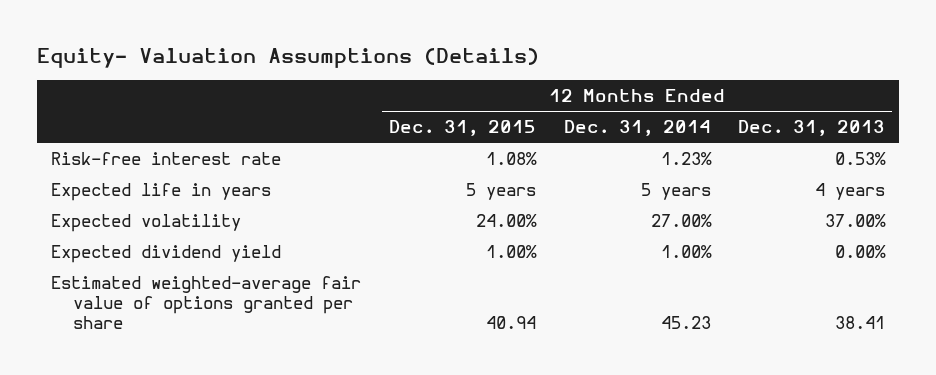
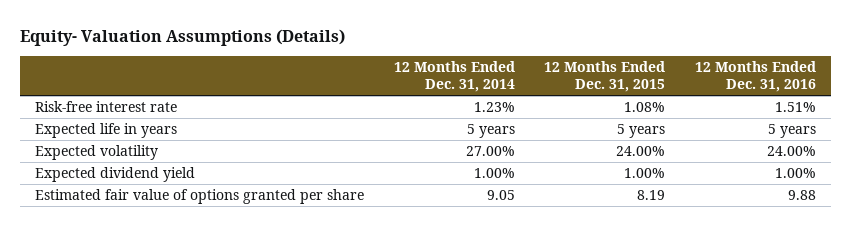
[738,120,886,137] Dec. 31, 2013 -> none
none -> [694,61,816,93] 12 Months Ended Dec. 31, 2016
[50,275,361,329] Estimated weighted-average fair value of options granted per share -> [34,189,364,205] Estimated fair value of options granted per share
[485,315,536,329] 40.94 -> [637,190,666,201] 8.19
[660,315,711,329] 45.23 -> [486,190,515,201] 9.05

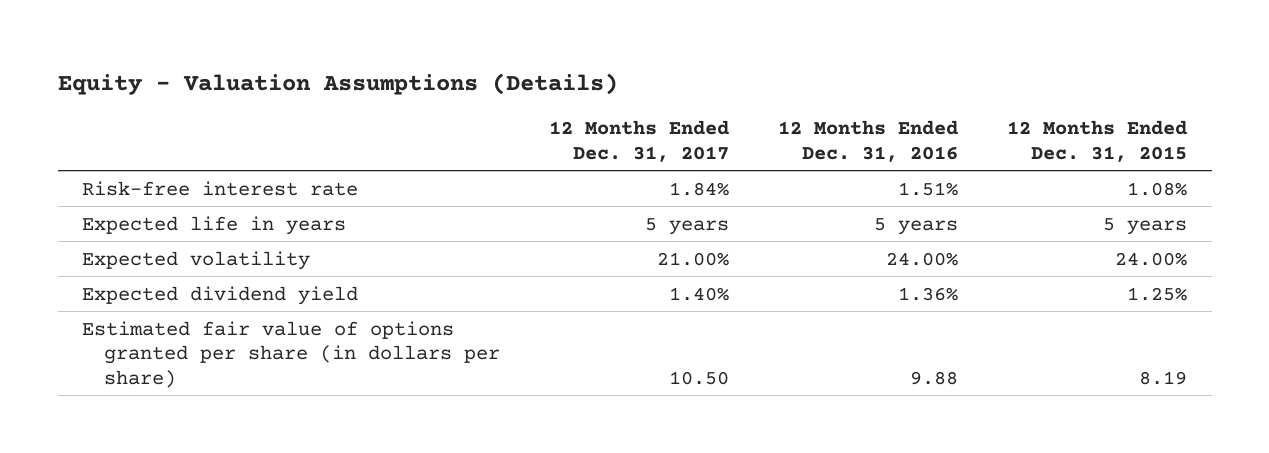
[20,29,346,47] Equity- Valuation Assumptions (Details) -> [57,72,618,95] Equity - Valuation Assumptions (Details)
[393,61,515,93] 12 Months Ended Dec. 31, 2014 -> none
none -> [549,119,730,162] 12 Months Ended Dec. 31, 2017
[624,168,666,179] 1.00% -> [1127,286,1188,301] 1.25%
[774,168,816,179] 1.00% -> [898,286,959,301] 1.36%
[34,189,364,205] Estimated fair value of options granted per share -> [82,320,500,388] Estimated fair value of options granted per share (in dollars per share)

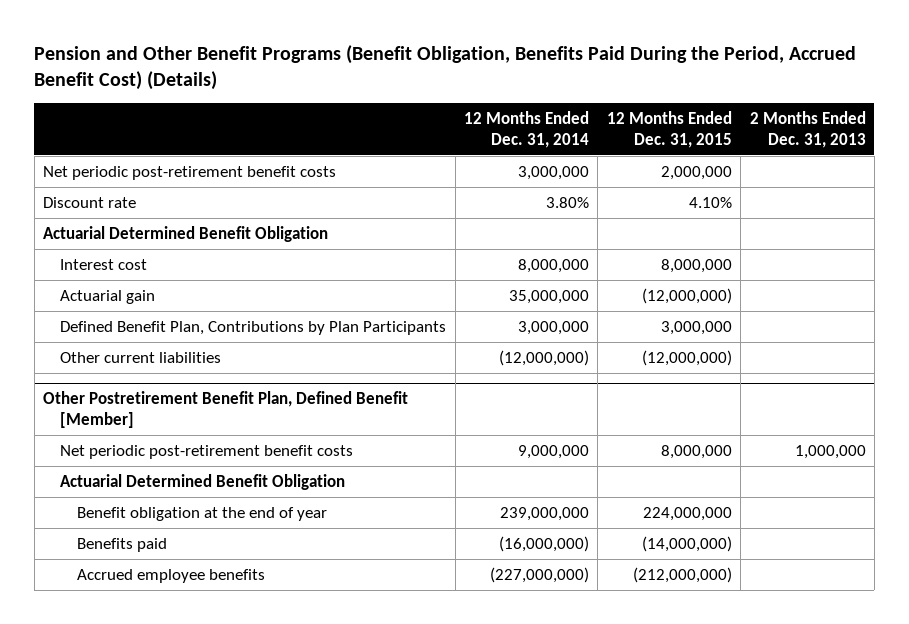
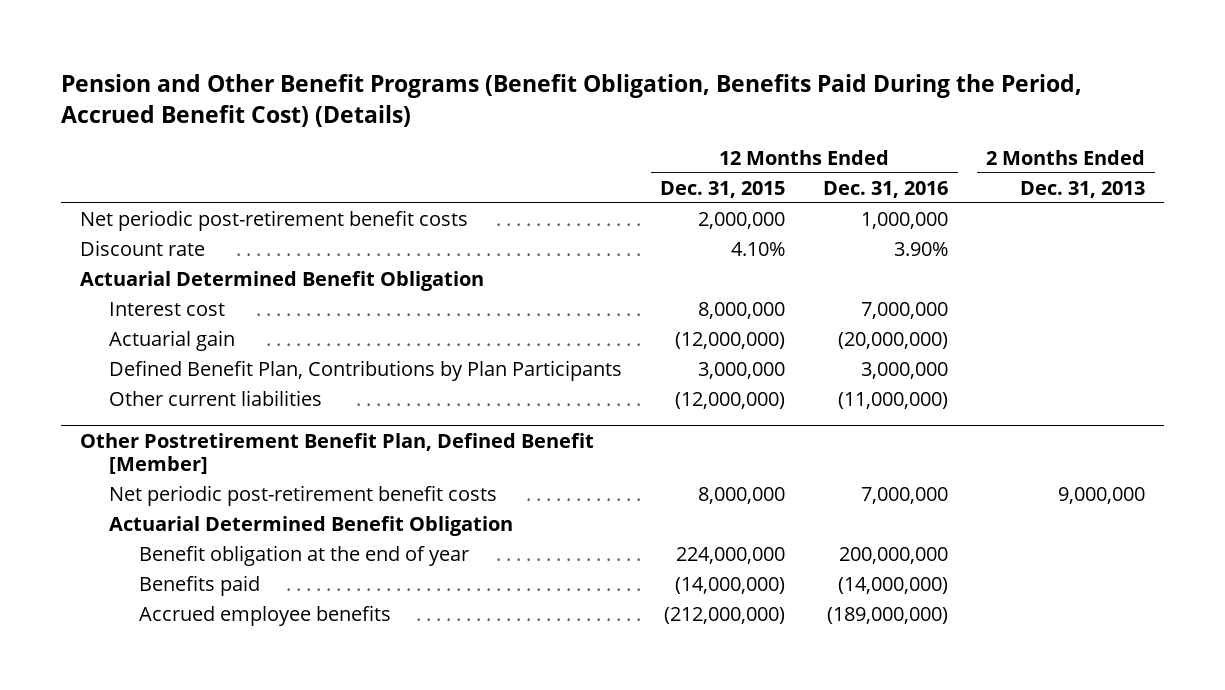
[463,111,589,148] 12 Months Ended Dec. 31, 2014 -> none
none -> [823,180,949,198] Dec. 31, 2016
[794,444,866,459] 1,000,000 -> [1058,487,1146,505] 9,000,000

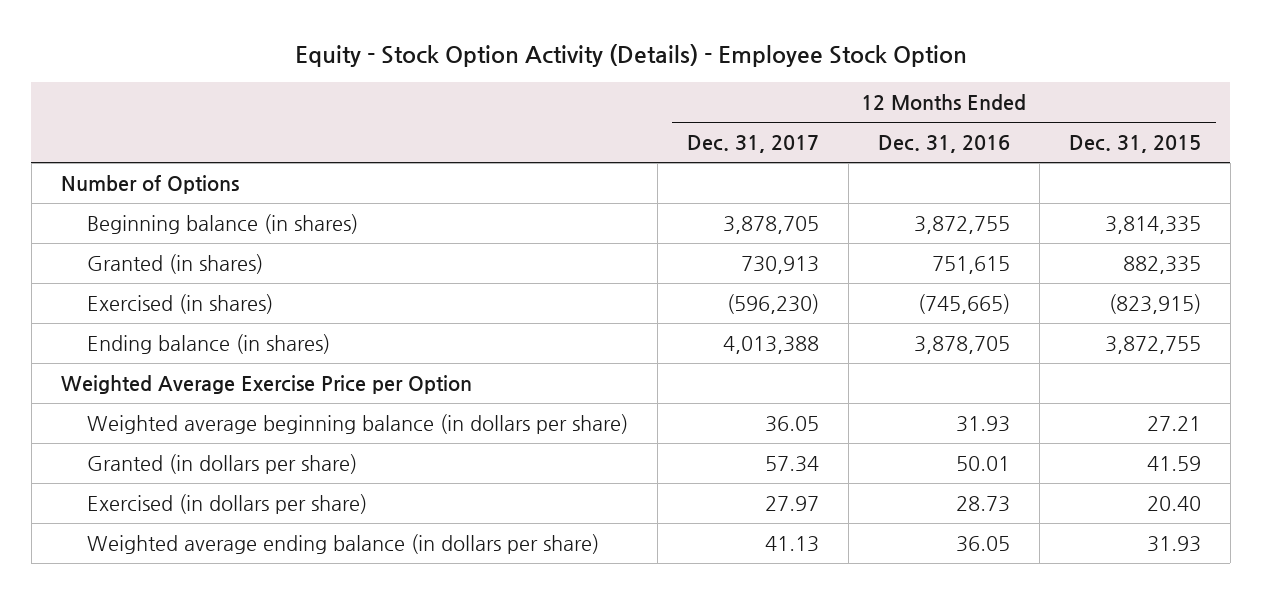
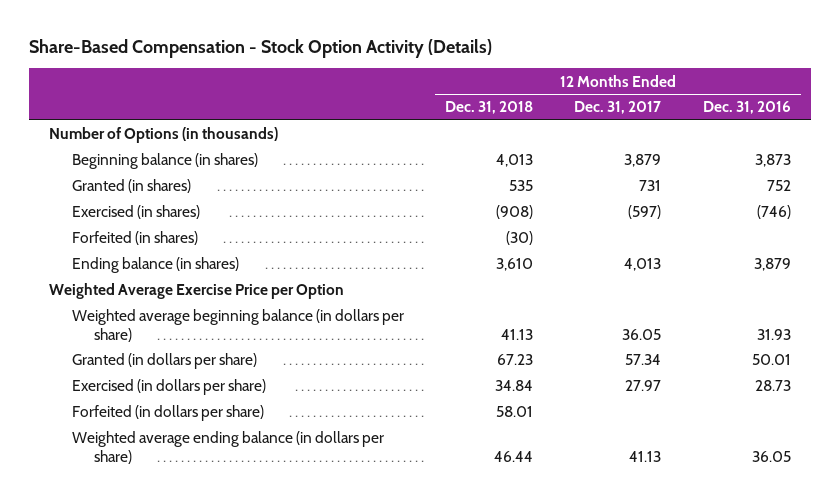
[294,44,967,68] Equity - Stock Option Activity (Details) - Employee Stock Option -> [28,38,492,58] Share-Based Compensation - Stock Option Activity (Details)
[1068,135,1201,154] Dec. 31, 2015 -> none
none -> [444,101,533,115] Dec. 31, 2018
[60,175,239,195] Number of Options -> [49,127,279,144] Number of Options (in thousands)
[723,216,820,235] 3,878,705 -> [624,154,662,168] 3,879
[914,216,1011,235] 3,872,755 -> [754,154,791,168] 3,873
[741,256,820,275] 730,913 -> [639,180,662,192] 731
[932,256,1011,275] 751,615 -> [766,180,791,192] 752
[727,294,820,315] (596,230) -> [628,205,662,220] (597)
[918,294,1011,315] (745,665) -> [756,205,791,220] (746)
none -> [71,231,198,246] Forfeited (in shares)
[723,336,820,355] 4,013,388 -> [624,258,662,272] 4,013
[914,336,1011,355] 3,878,705 -> [753,258,791,272] 3,879
none -> [71,405,264,422] Forfeited (in dollars per share)

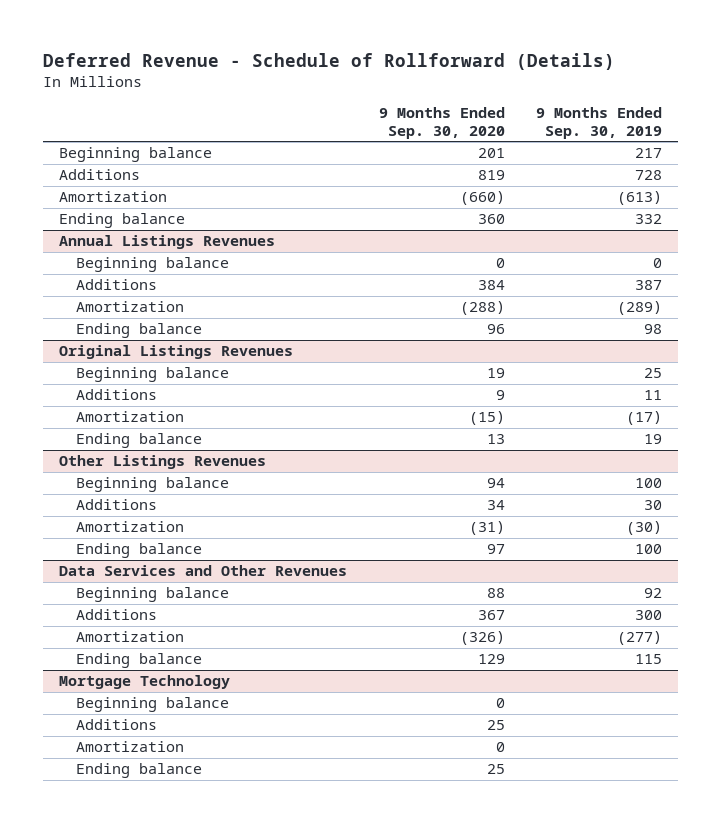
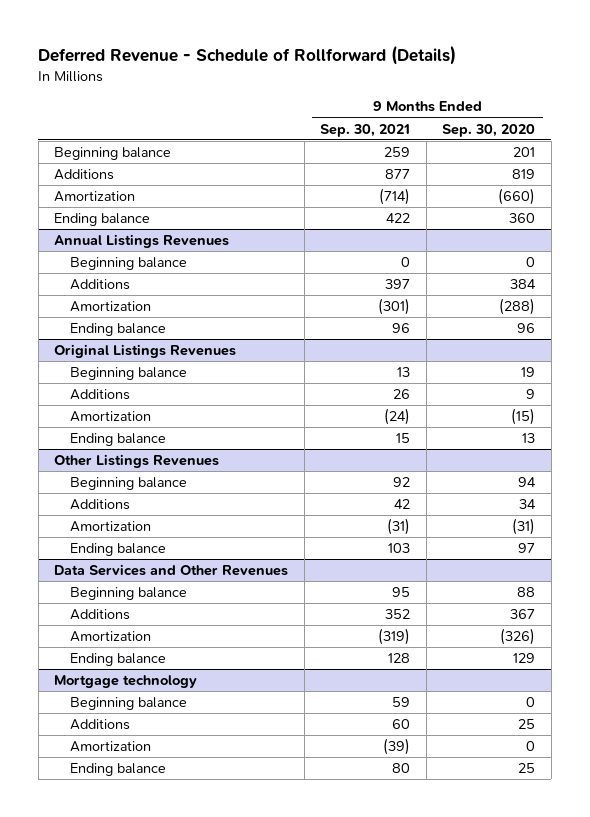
[536,107,663,139] 9 Months Ended Sep. 30, 2019 -> none
none -> [320,123,411,137] Sep. 30, 2021
[59,675,231,690] Mortgage Technology -> [54,675,198,689] Mortgage technology

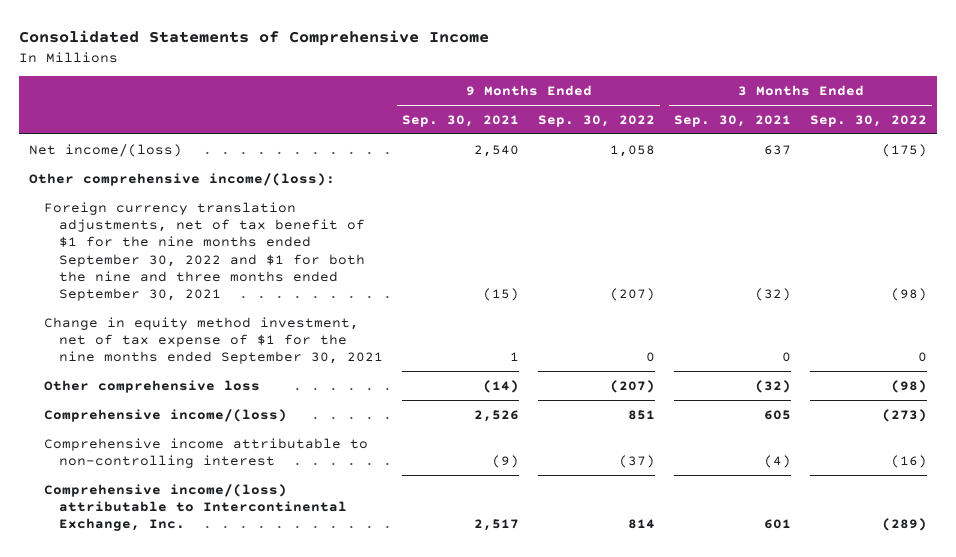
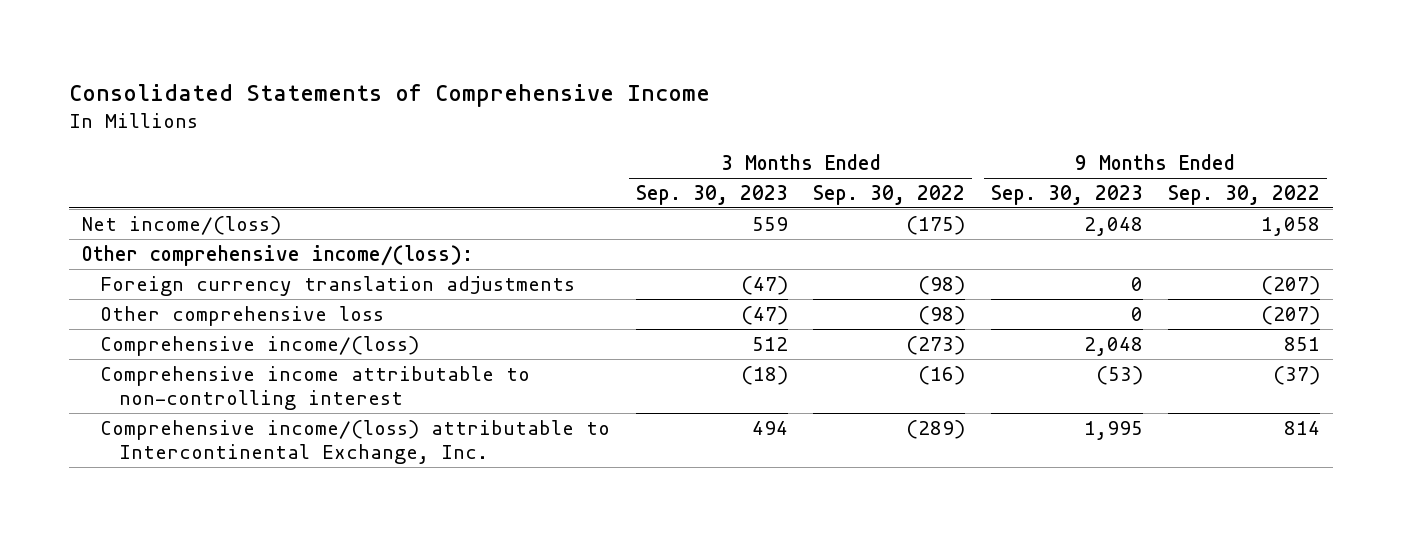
[402,114,520,127] Sep. 30, 2021 -> none
[674,114,792,127] Sep. 30, 2021 -> none
none -> [635,184,788,205] Sep. 30, 2023
none -> [990,184,1143,205] Sep. 30, 2023
[43,316,383,365] Change in equity method investment, net of tax expense of $1 for the nine months ended September 30, 2021 -> none
[43,201,365,302] Foreign currency translation adjustments, net of tax benefit of $1 for the nine months ended September 30, 2022 and $1 for both the nine and three months ended September 30, 2021 -> [100,275,576,296] Foreign currency translation adjustments

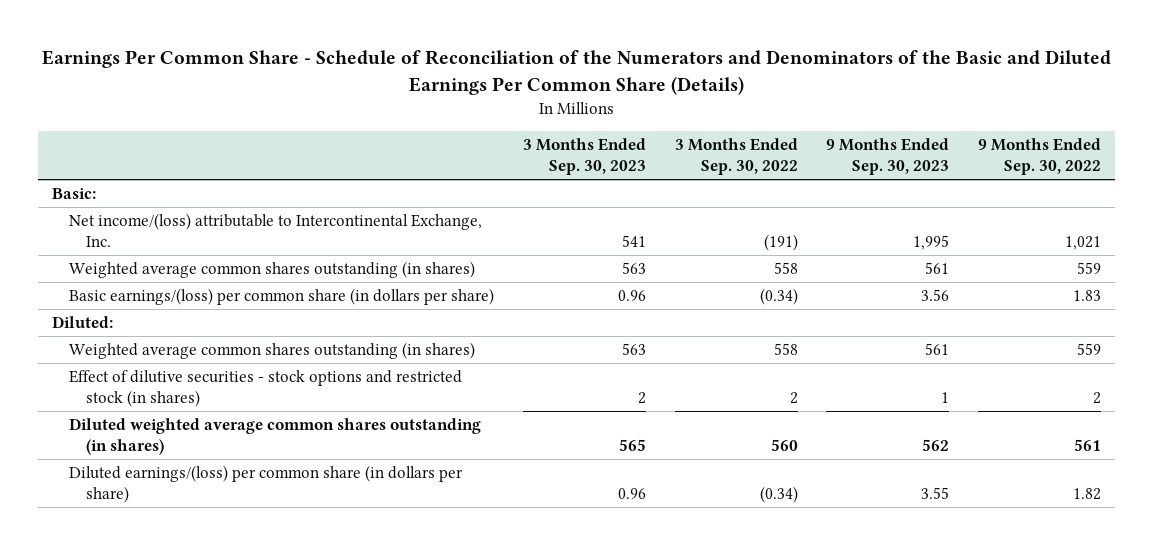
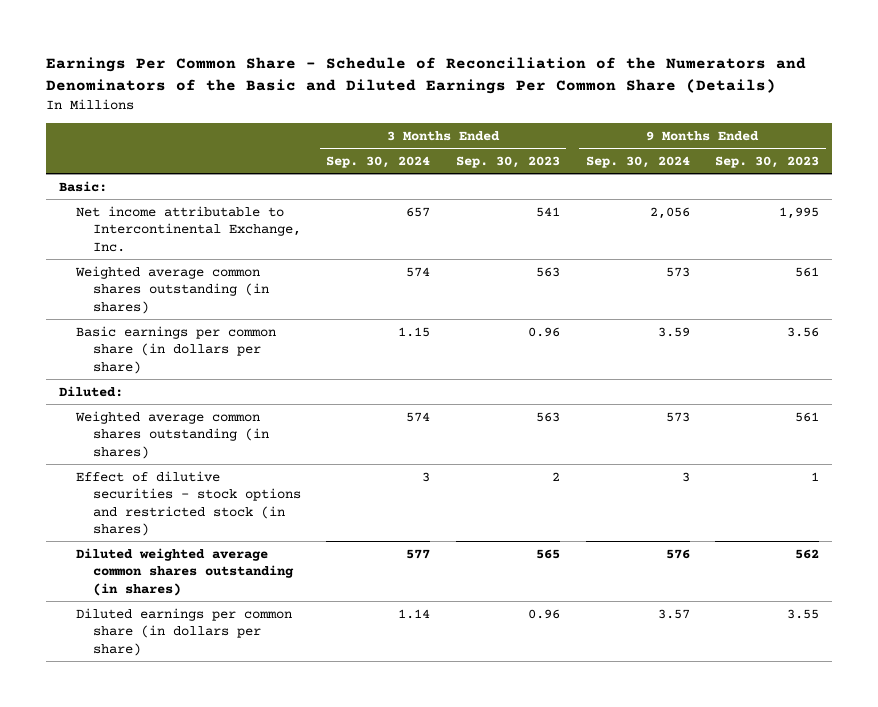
[674,138,798,176] 3 Months Ended Sep. 30, 2022 -> none
[977,138,1101,176] 9 Months Ended Sep. 30, 2022 -> none
none -> [326,155,431,168] Sep. 30, 2024
none -> [585,155,690,168] Sep. 30, 2024
[69,213,483,248] Net income/(loss) attributable to Intercontinental Exchange, Inc. -> [75,205,301,252] Net income attributable to Intercontinental Exchange, Inc.
[69,288,495,306] Basic earnings/(loss) per common share (in dollars per share) -> [75,325,276,374] Basic earnings per common share (in dollars per share)
[69,465,464,504] Diluted earnings/(loss) per common share (in dollars per share) -> [75,607,292,656] Diluted earnings per common share (in dollars per share)

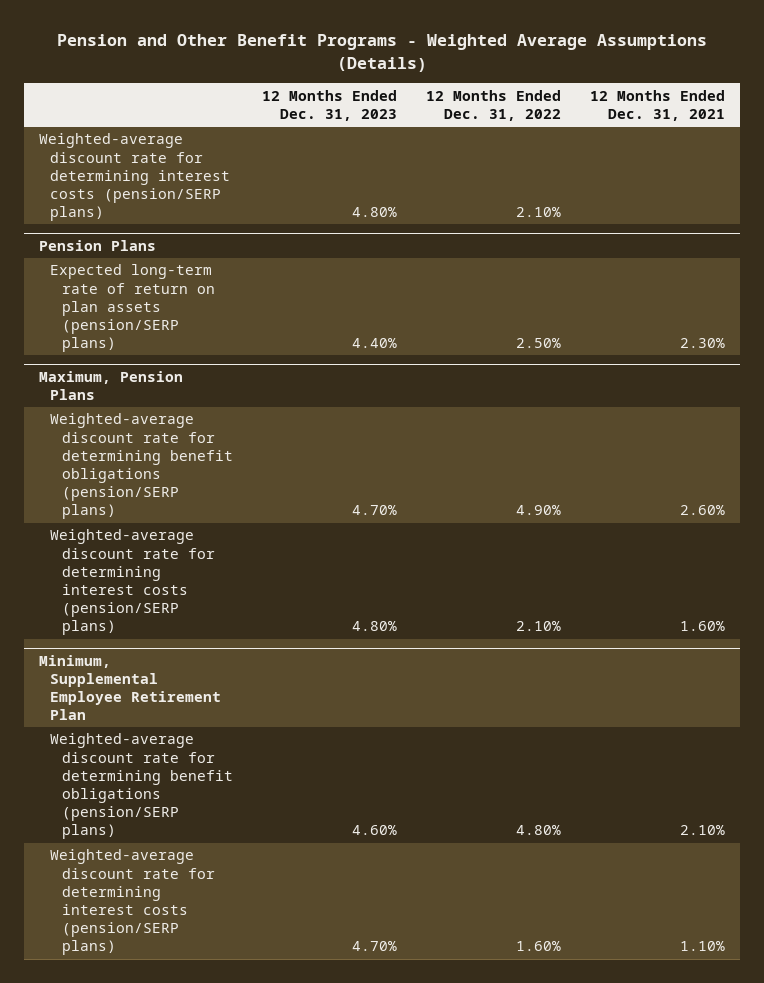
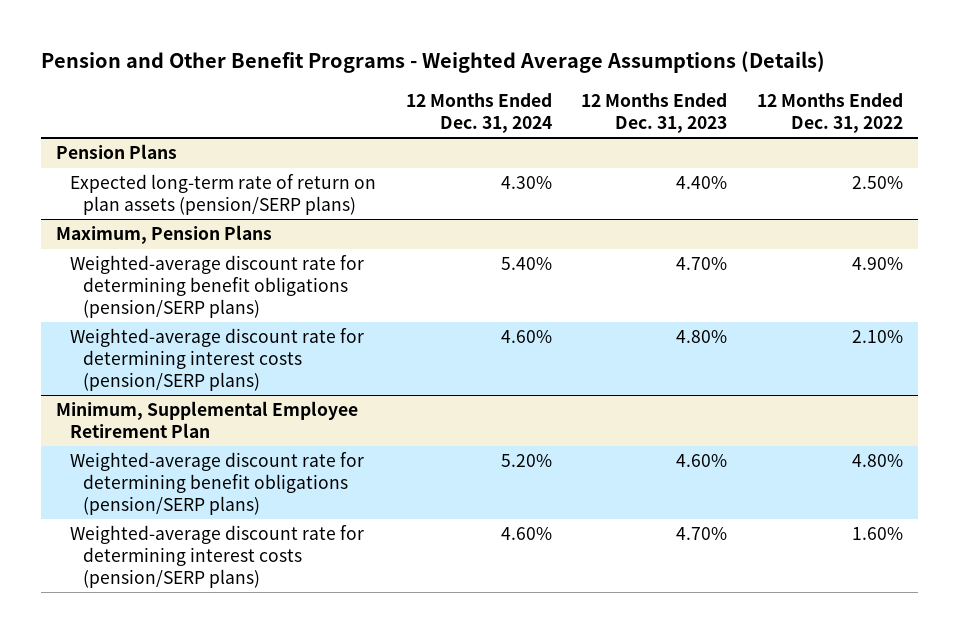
[590,89,726,121] 12 Months Ended Dec. 31, 2021 -> none
none -> [405,92,552,133] 12 Months Ended Dec. 31, 2024
[38,133,231,222] Weighted-average discount rate for determining interest costs (pension/SERP plans) -> none

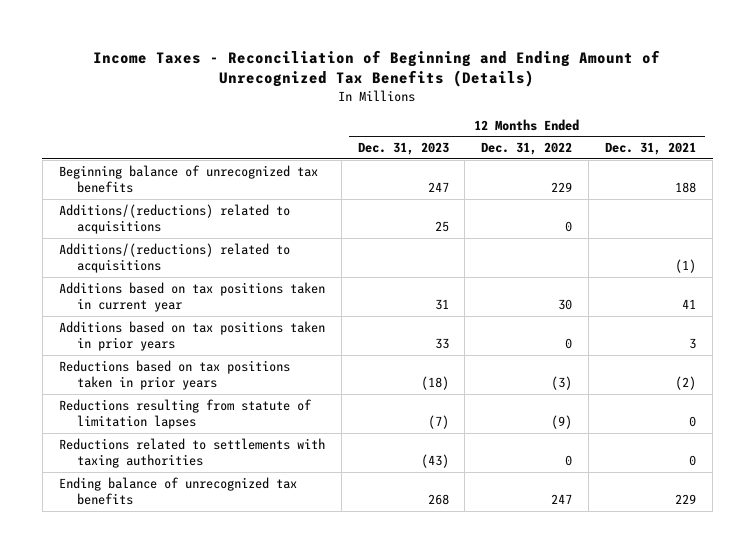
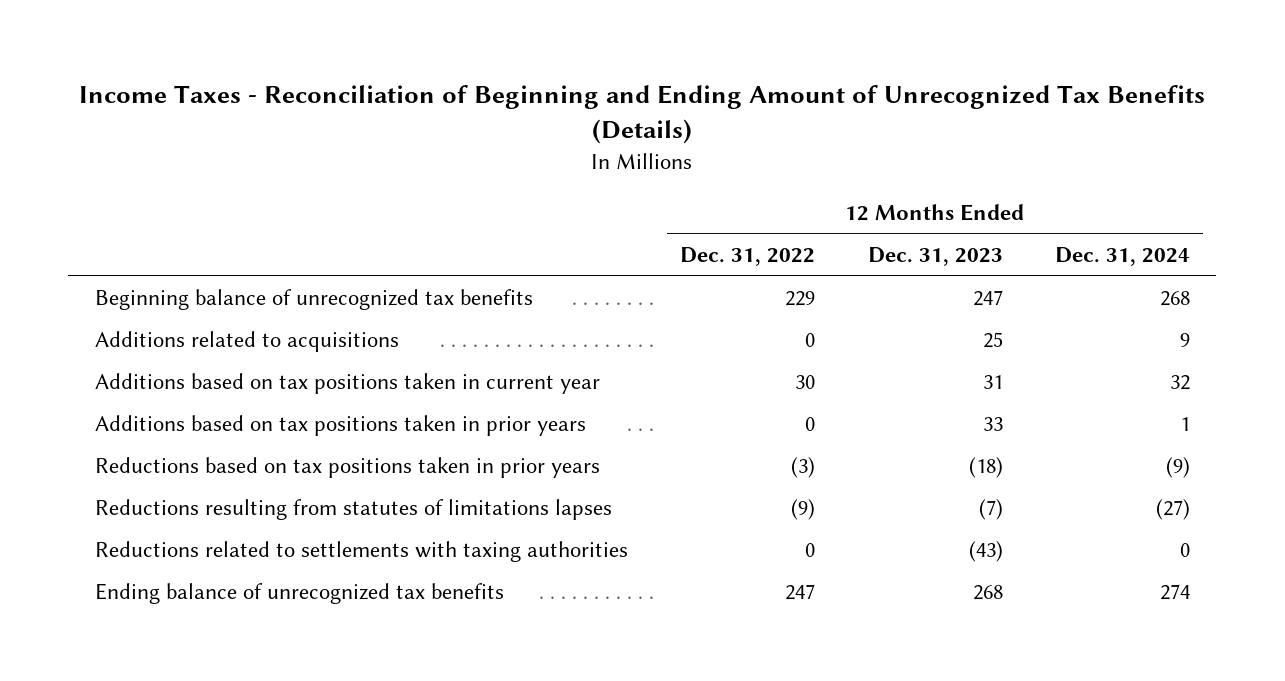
[605,142,697,156] Dec. 31, 2021 -> none
none -> [1055,247,1191,267] Dec. 31, 2024
[58,242,290,274] Additions/(reductions) related to acquisitions -> none
[58,203,290,235] Additions/(reductions) related to acquisitions -> [94,331,399,353] Additions related to acquisitions
[58,398,312,430] Reductions resulting from statute of limitation lapses -> [94,499,612,521] Reductions resulting from statutes of limitations lapses

